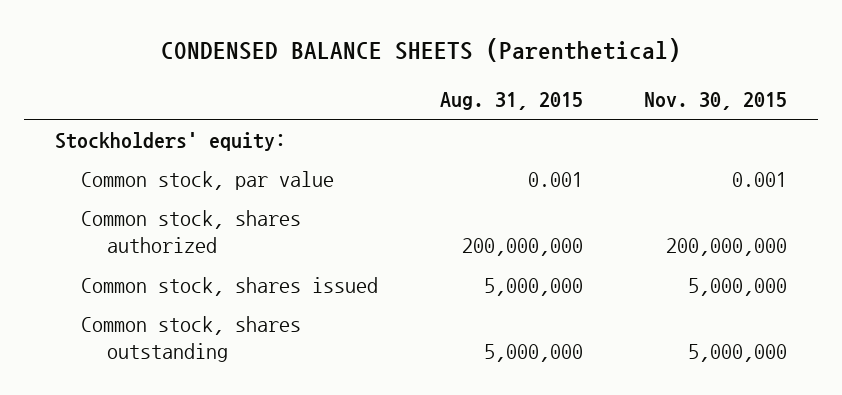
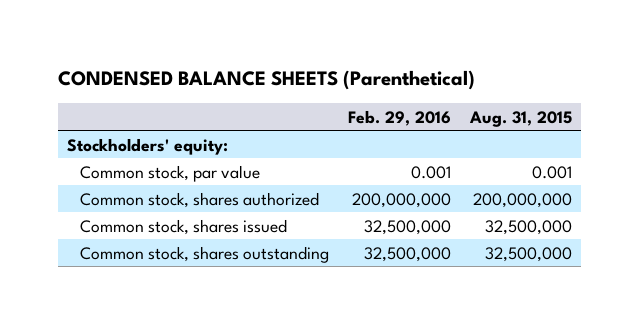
[644,92,788,111] Nov. 30, 2015 -> none
none -> [348,109,452,126] Feb. 29, 2016
[483,277,583,296] 5,000,000 -> [484,219,572,235] 32,500,000
[483,343,583,362] 5,000,000 -> [484,246,572,262] 32,500,000

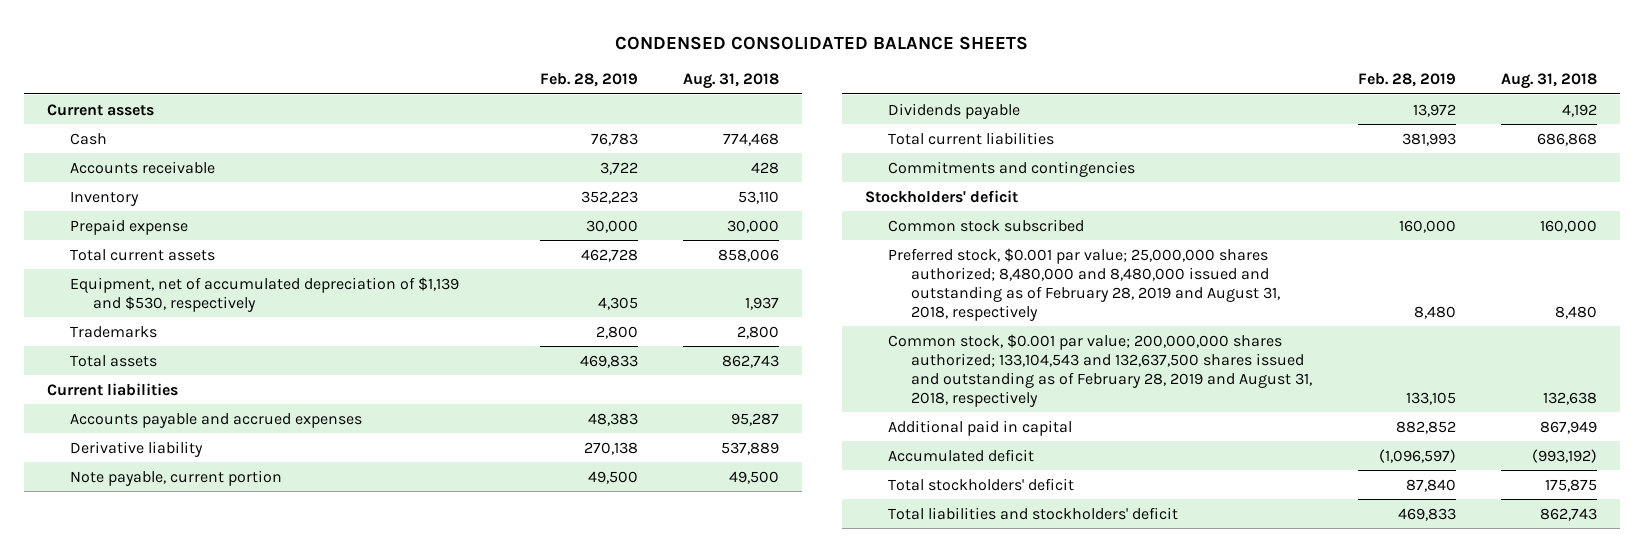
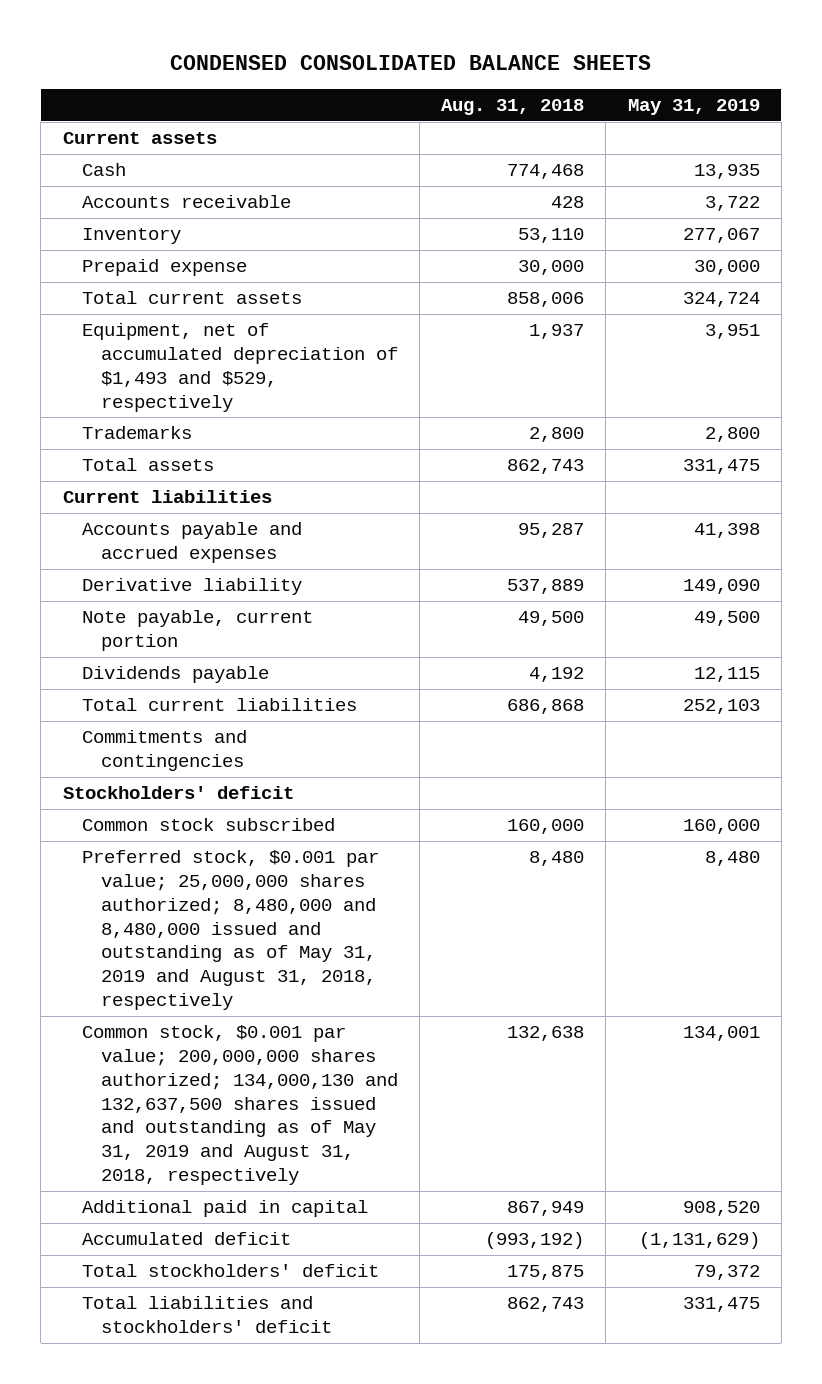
[539,73,638,88] Feb. 28, 2019 -> none
none -> [627,99,760,116] May 31, 2019
[69,276,459,312] Equipment, net of accumulated depreciation of $1,139 and $530, respectively -> [81,323,399,412] Equipment, net of accumulated depreciation of $1,493 and $529, respectively
[888,247,1281,321] Preferred stock, $0.001 par value; 25,000,000 shares authorized; 8,480,000 and 8,480,000 issued and outstanding as of February 28, 2019 and August 31, 2018, respectively -> [81,850,379,1010] Preferred stock, $0.001 par value; 25,000,000 shares authorized; 8,480,000 and 8,480,000 issued and outstanding as of May 31, 2019 and August 31, 2018, respectively
[888,333,1313,407] Common stock, $0.001 par value; 200,000,000 shares authorized; 133,104,543 and 132,637,500 shares issued and outstanding as of February 28, 2019 and August 31, 2018, respectively -> [81,1025,399,1185] Common stock, $0.001 par value; 200,000,000 shares authorized; 134,000,130 and 132,637,500 shares issued and outstanding as of May 31, 2019 and August 31, 2018, respectively

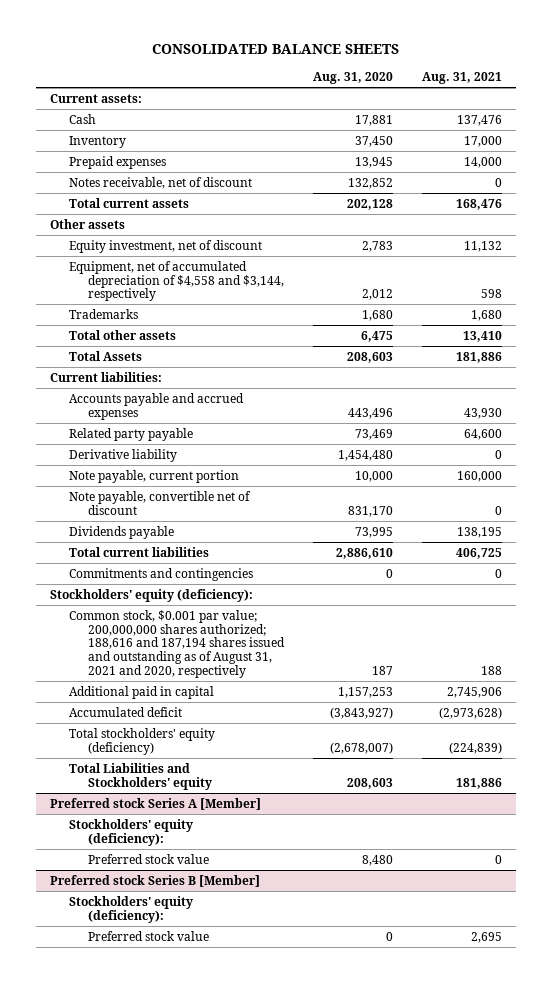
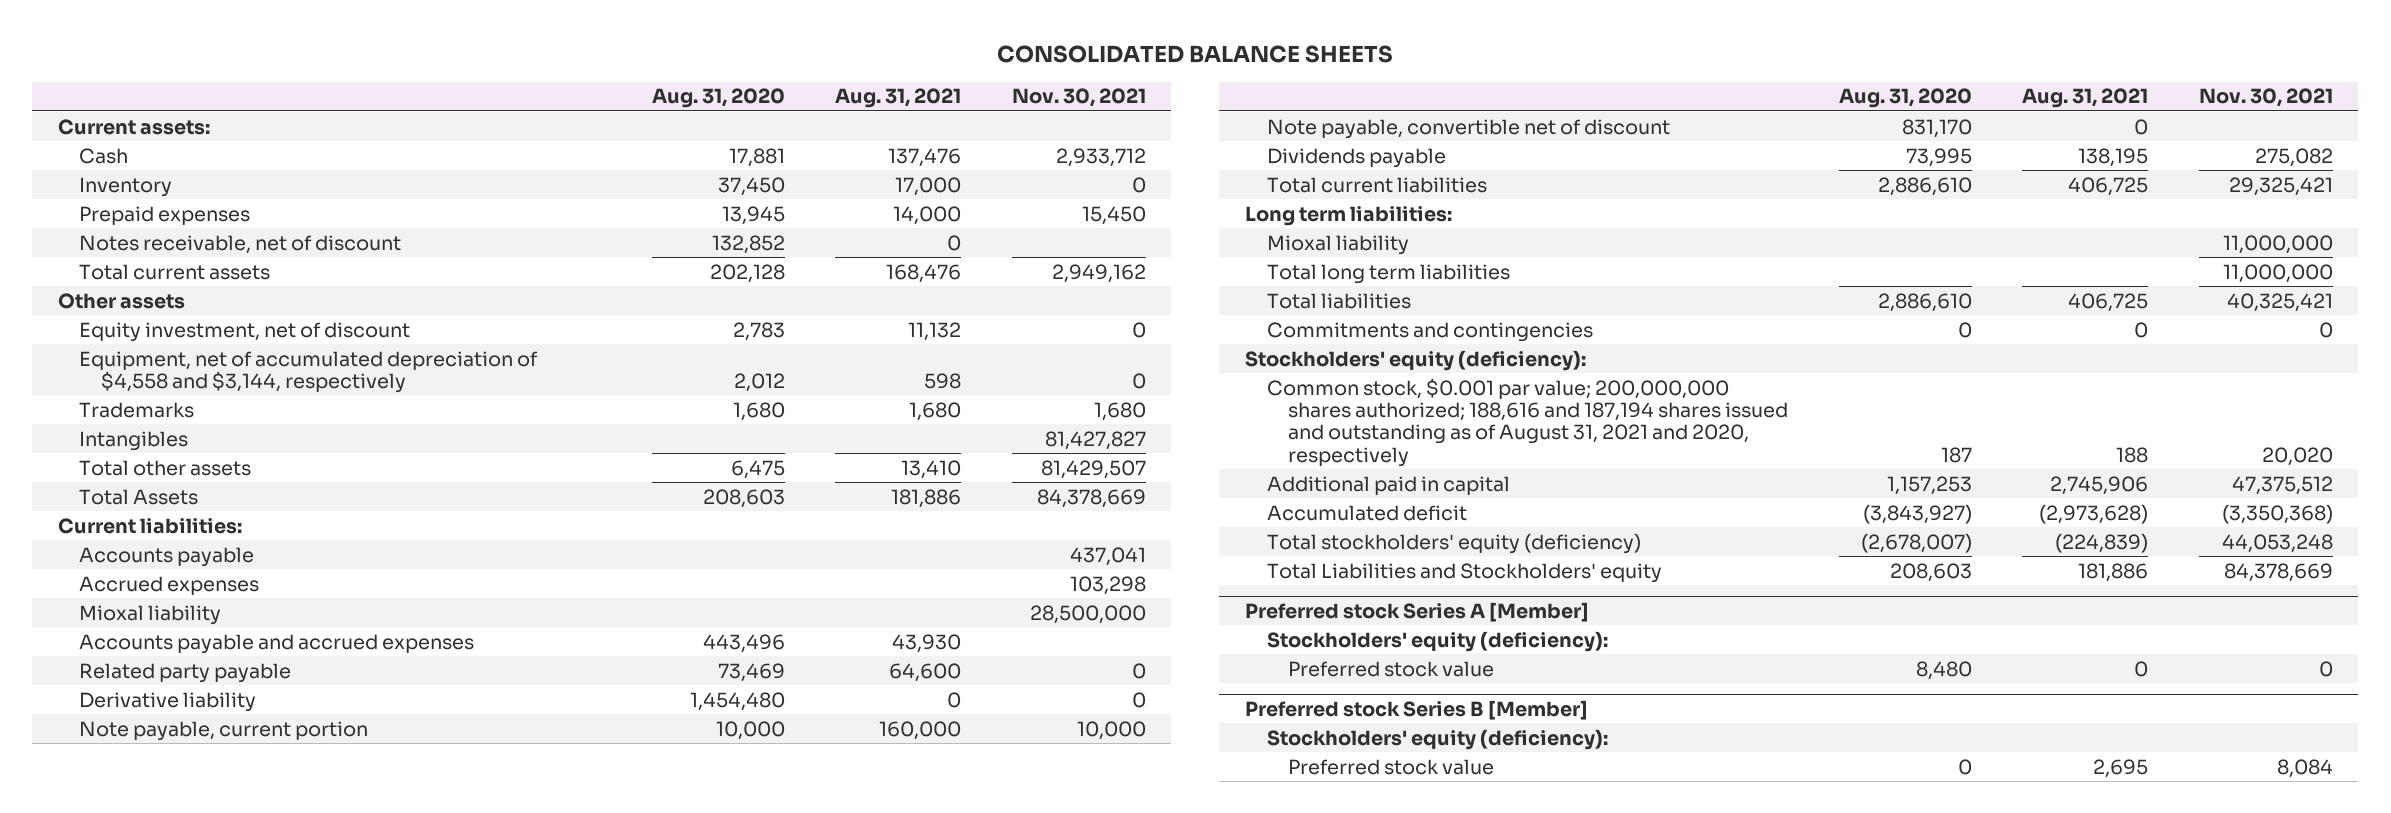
none -> [1011,88,1146,108] Nov. 30, 2021
none -> [79,430,189,451] Intangibles
none -> [79,546,255,567] Accounts payable
none -> [79,575,260,595] Accrued expenses
none -> [79,604,222,625] Mioxal liability
none -> [1244,205,1452,226] Long term liabilities:
none -> [1266,234,1409,255] Mioxal liability
none -> [1266,263,1510,284] Total long term liabilities
none -> [1266,292,1411,309] Total liabilities

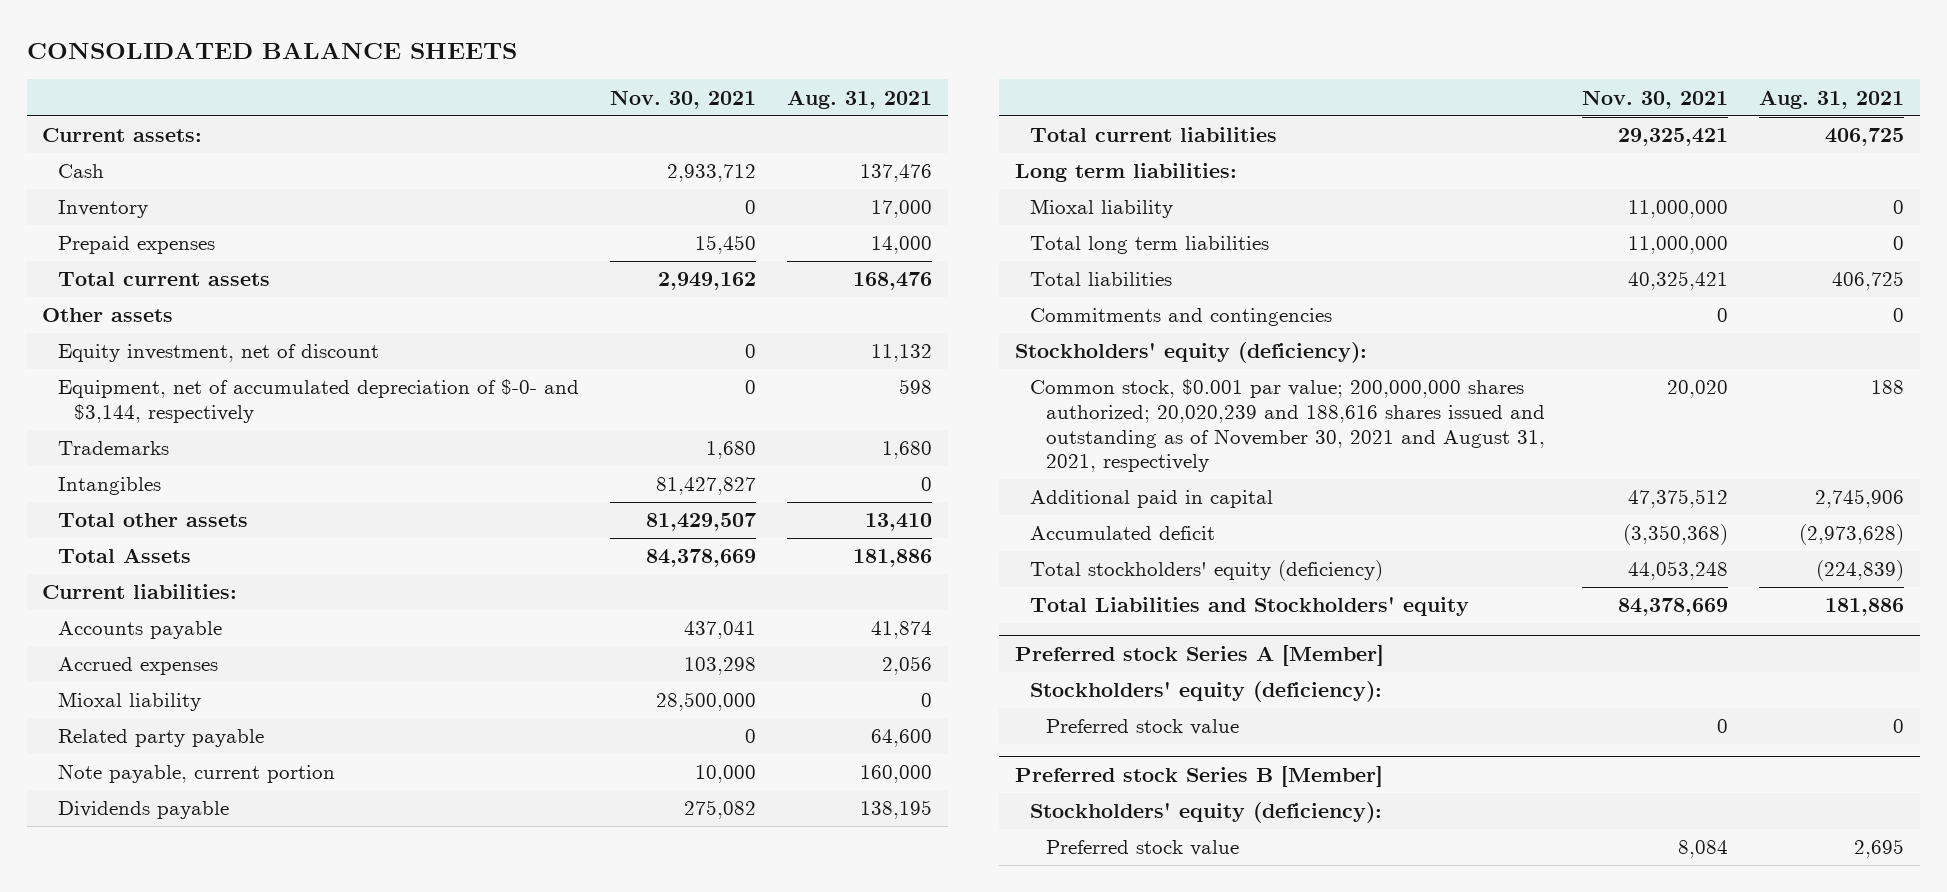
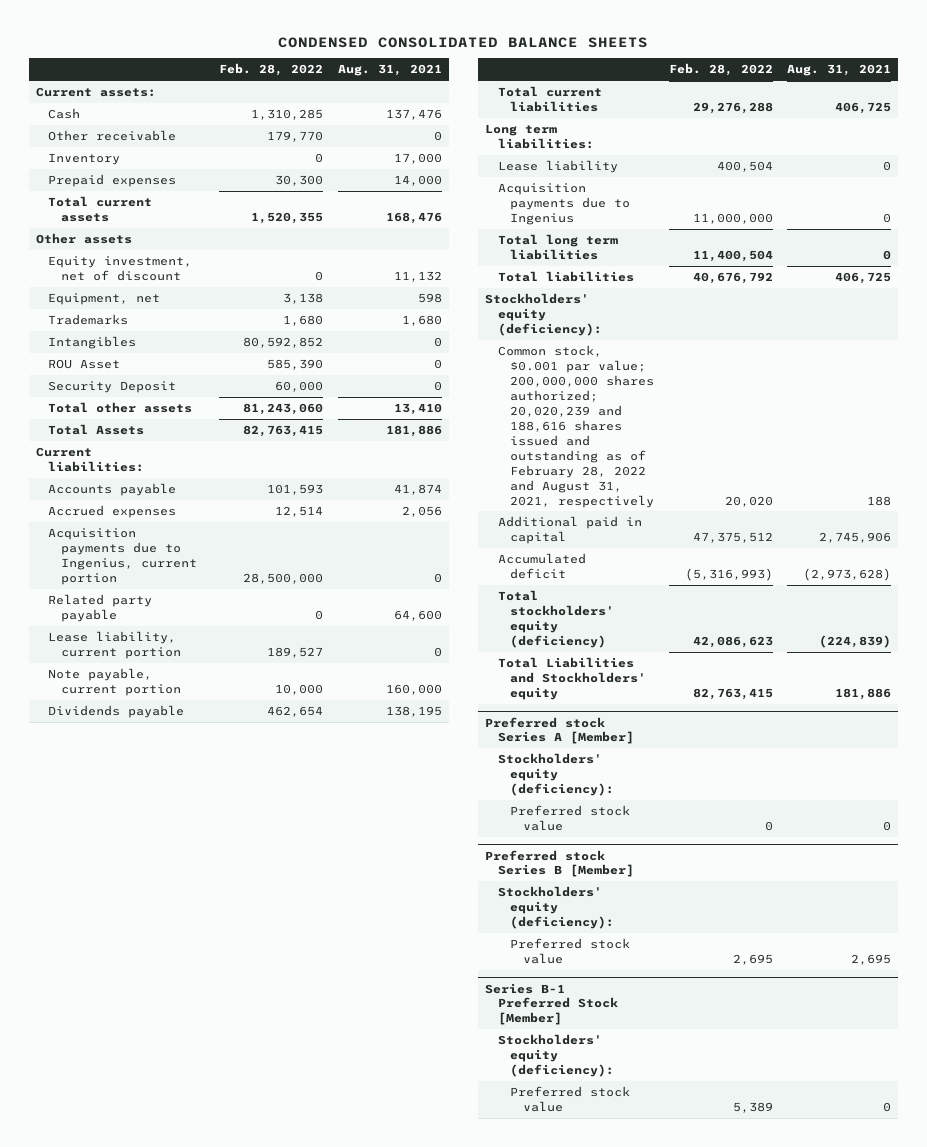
[26,41,517,59] CONSOLIDATED BALANCE SHEETS -> [278,36,649,48] CONDENSED CONSOLIDATED BALANCE SHEETS
[610,89,757,109] Nov. 30, 2021 -> none
none -> [219,63,324,77] Feb. 28, 2022
none -> [48,130,177,142] Other receivable
[58,379,580,423] Equipment, net of accumulated depreciation of $-0- and $3,144, respectively -> [48,293,161,306] Equipment, net
none -> [48,359,121,370] ROU Asset
none -> [48,381,177,394] Security Deposit
[58,692,202,712] Mioxal liability -> none
none -> [48,528,197,585] Acquisition payments due to Ingenius, current portion
none -> [48,631,181,660] Lease liability, current portion
[1030,199,1174,219] Mioxal liability -> none
none -> [497,160,618,174] Lease liability
none -> [497,183,631,225] Acquisition payments due to Ingenius
[1030,308,1333,327] Commitments and contingencies -> none
[1030,379,1546,473] Common stock, $0.001 par value; 200,000,000 shares authorized; 20,020,239 and 188,616 shares issued and outstanding as of November 30, 2021 and August 31, 2021, respectively -> [497,345,655,508] Common stock, $0.001 par value; 200,000,000 shares authorized; 20,020,239 and 188,616 shares issued and outstanding as of February 28, 2022 and August 31, 2021, respectively
none -> [485,982,618,1026] Series B-1 Preferred Stock [Member]
none -> [497,1034,615,1077] Stockholders' equity (deficiency):
none -> [510,1086,631,1113] Preferred stock value

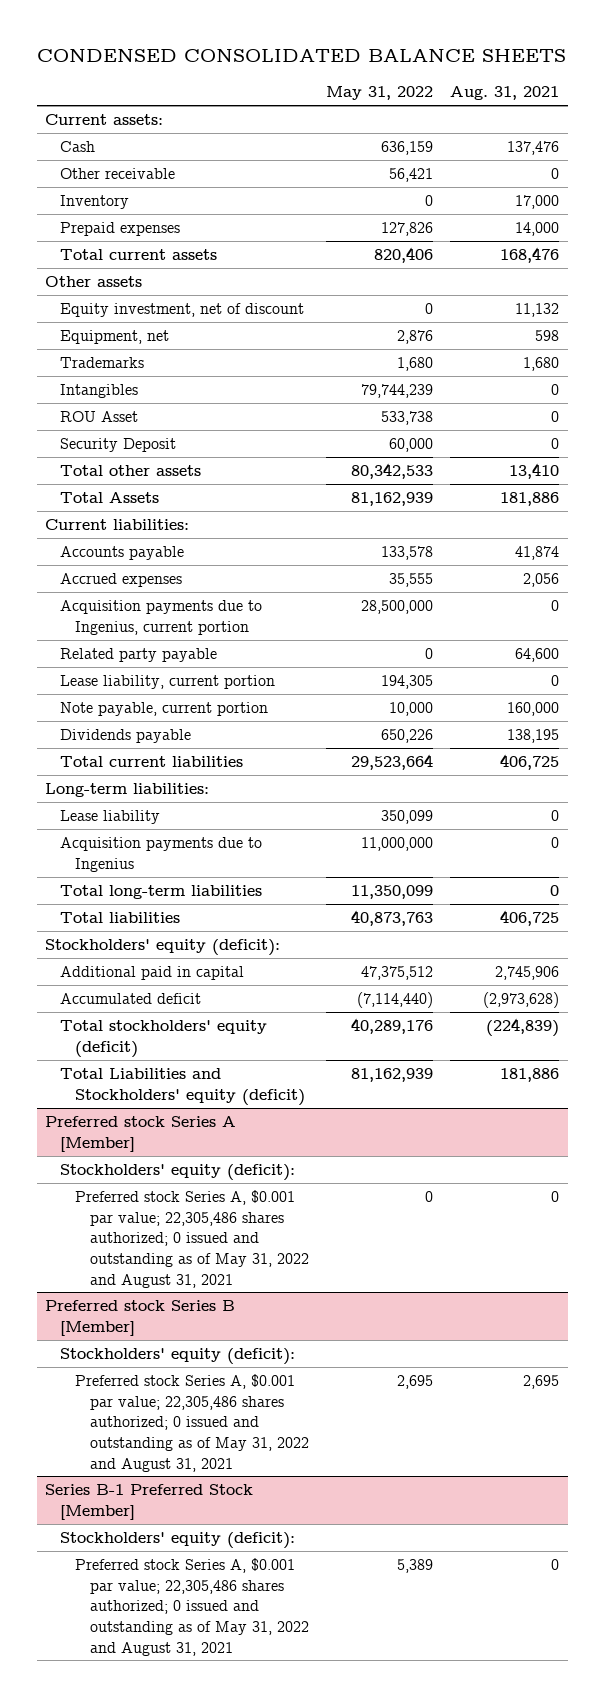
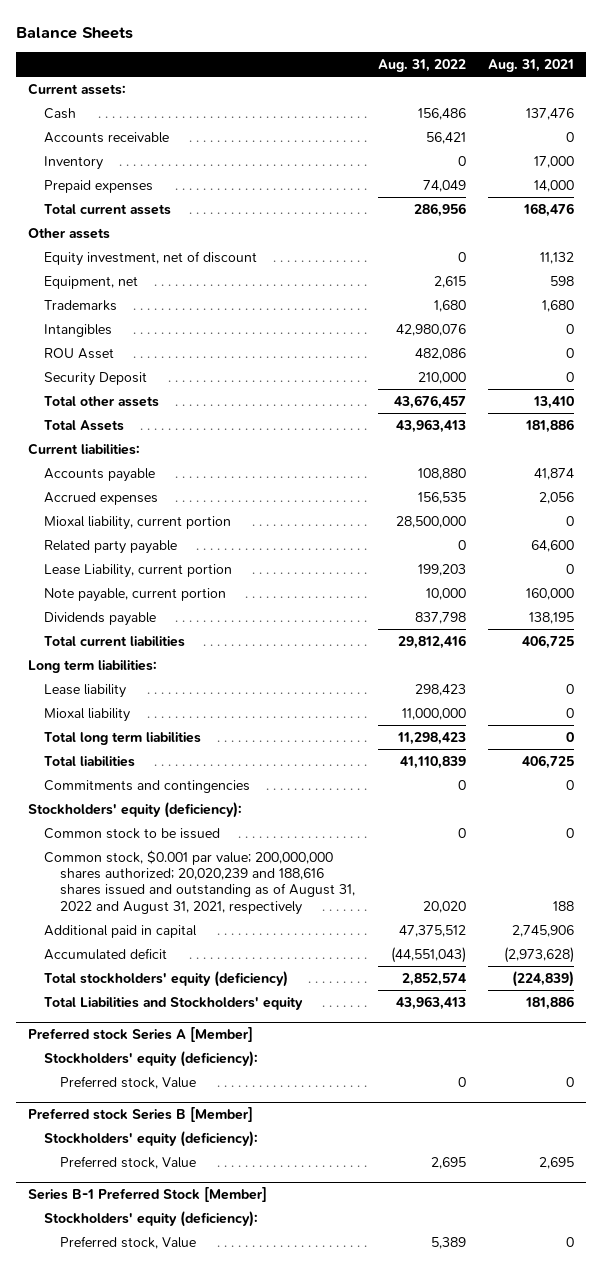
[37,48,567,62] CONDENSED CONSOLIDATED BALANCE SHEETS -> [16,27,134,40] Balance Sheets
[326,86,434,101] May 31, 2022 -> none
none -> [377,59,466,73] Aug. 31, 2022
[60,168,176,180] Other receivable -> none
none -> [43,131,169,143] Accounts receivable
[60,600,263,635] Acquisition payments due to Ingenius, current portion -> none
none -> [43,515,231,530] Mioxal liability, current portion
[60,675,276,690] Lease liability, current portion -> [43,563,232,578] Lease Liability, current portion
[45,783,210,798] Long-term liabilities: -> [27,659,157,673] Long term liabilities:
[60,837,263,872] Acquisition payments due to Ingenius -> none
none -> [43,707,130,722] Mioxal liability
[60,885,263,900] Total long-term liabilities -> [43,731,201,745] Total long term liabilities
none -> [43,779,250,793] Commitments and contingencies
[45,939,281,957] Stockholders' equity (deficit): -> [27,801,242,818] Stockholders' equity (deficiency):
none -> [43,827,220,839] Common stock to be issued
none -> [43,849,356,915] Common stock, $0.001 par value; 200,000,000 shares authorized; 20,020,239 and 188,616 shares issued and outstanding as of August 31, 2022 and August 31, 2021, respectively
[60,1020,268,1058] Total stockholders' equity (deficit) -> [43,970,288,987] Total stockholders' equity (deficiency)
[60,1068,306,1106] Total Liabilities and Stockholders' equity (deficit) -> [43,996,303,1010] Total Liabilities and Stockholders' equity
[60,1164,296,1182] Stockholders' equity (deficit): -> [43,1050,258,1067] Stockholders' equity (deficiency):
[75,1190,310,1288] Preferred stock Series A, $0.001 par value; 22,305,486 shares authorized; 0 issued and outstanding as of May 31, 2022 and August 31, 2021 -> [60,1075,197,1089] Preferred stock, Value
[60,1348,296,1366] Stockholders' equity (deficit): -> [43,1130,258,1147] Stockholders' equity (deficiency):
[75,1374,310,1472] Preferred stock Series A, $0.001 par value; 22,305,486 shares authorized; 0 issued and outstanding as of May 31, 2022 and August 31, 2021 -> [60,1155,197,1169] Preferred stock, Value
[60,1532,296,1550] Stockholders' equity (deficit): -> [43,1210,258,1227] Stockholders' equity (deficiency):
[75,1558,310,1656] Preferred stock Series A, $0.001 par value; 22,305,486 shares authorized; 0 issued and outstanding as of May 31, 2022 and August 31, 2021 -> [60,1235,197,1249] Preferred stock, Value

